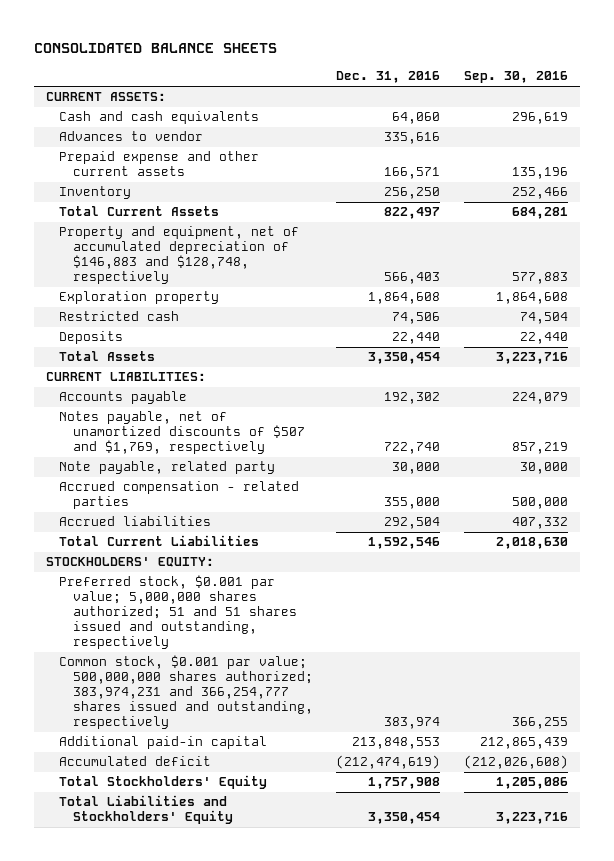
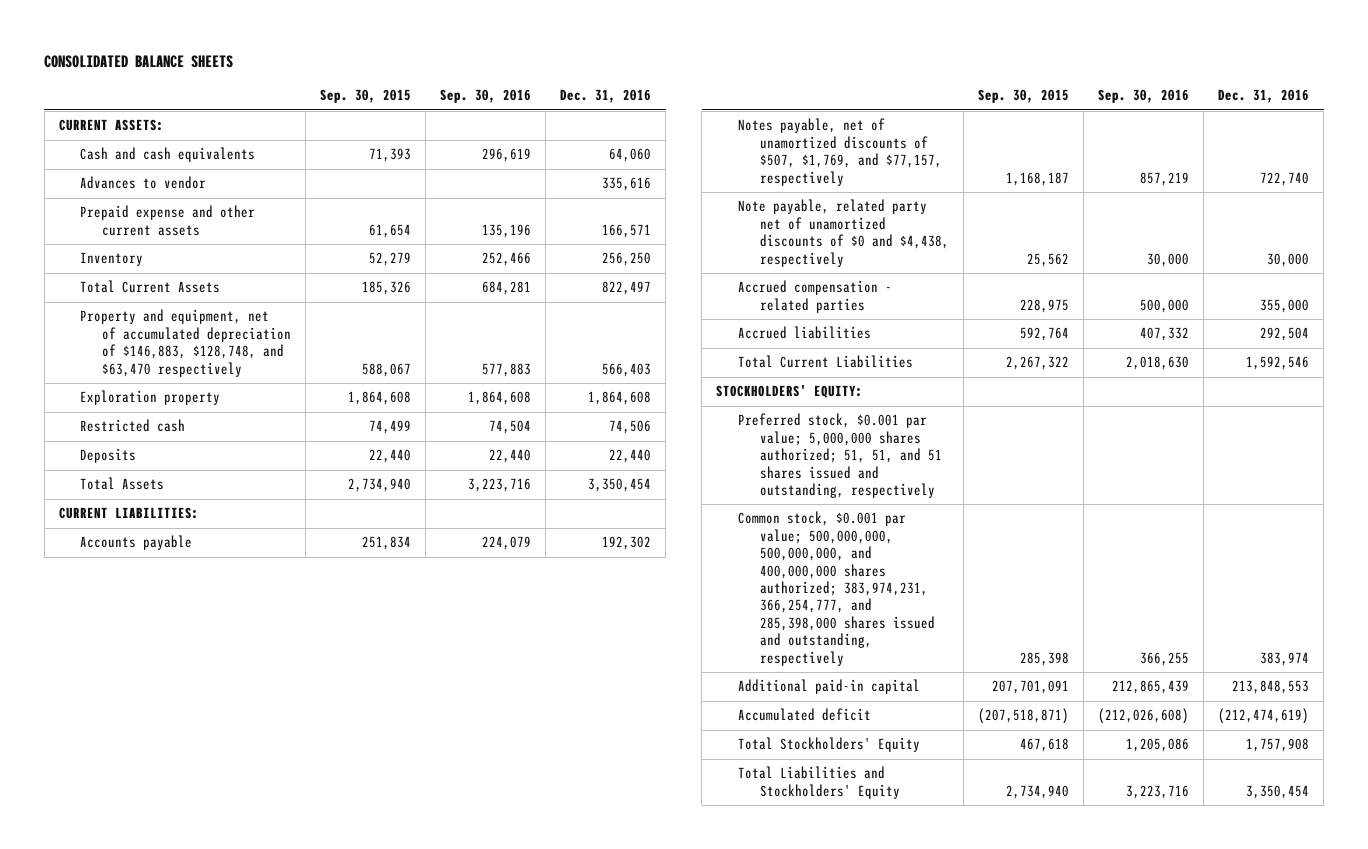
none -> [320,89,412,104] Sep. 30, 2015
[59,226,300,285] Property and equipment, net of accumulated depreciation of $146,883 and $128,748, respectively -> [80,309,292,377] Property and equipment, net of accumulated depreciation of $146,883, $128,748, and $63,470 respectively
[59,411,305,455] Notes payable, net of unamortized discounts of $507 and $1,769, respectively -> [738,118,943,186] Notes payable, net of unamortized discounts of $507, $1,769, and $77,157, respectively
[59,461,276,475] Note payable, related party -> [738,199,950,267] Note payable, related party net of unamortized discounts of $0 and $4,438, respectively
[59,575,297,650] Preferred stock, $0.001 par value; 5,000,000 shares authorized; 51 and 51 shares issued and outstanding, respectively -> [738,413,943,498] Preferred stock, $0.001 par value; 5,000,000 shares authorized; 51, 51, and 51 shares issued and outstanding, respectively
[59,655,313,730] Common stock, $0.001 par value; 500,000,000 shares authorized; 383,974,231 and 366,254,777 shares issued and outstanding, respectively -> [738,511,936,666] Common stock, $0.001 par value; 500,000,000, 500,000,000, and 400,000,000 shares authorized; 383,974,231, 366,254,777, and 285,398,000 shares issued and outstanding, respectively

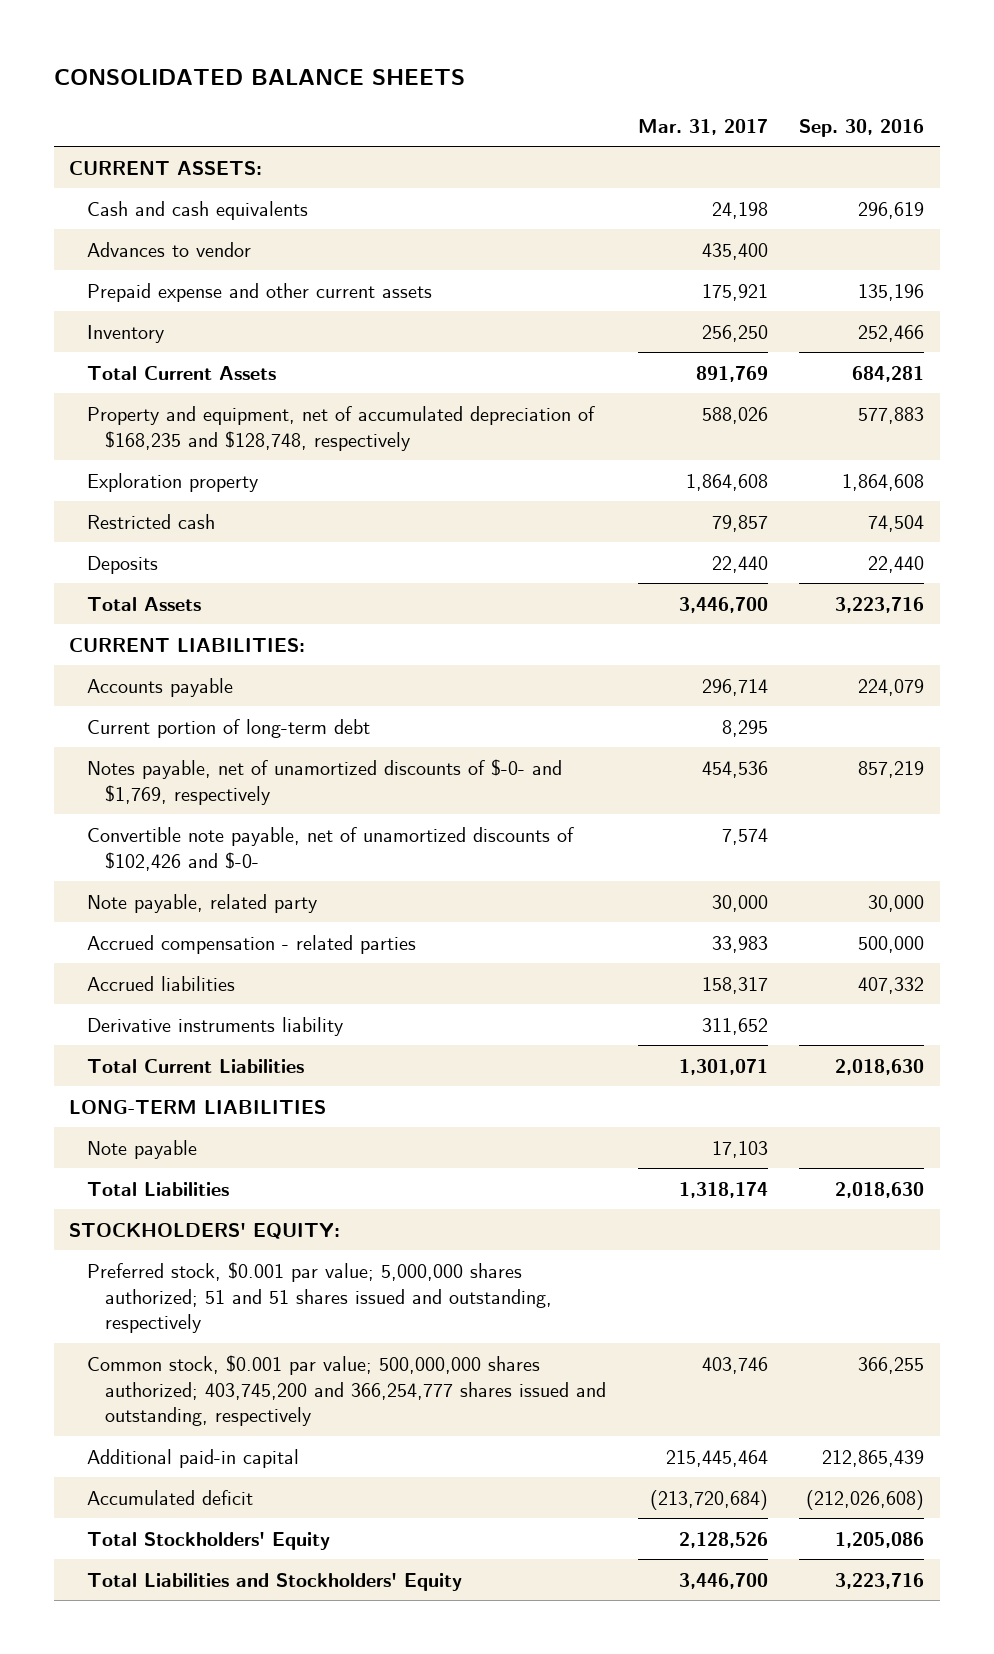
[320,89,412,104] Sep. 30, 2015 -> none
[560,89,652,104] Dec. 31, 2016 -> none
none -> [637,118,768,135] Mar. 31, 2017
[80,309,292,377] Property and equipment, net of accumulated depreciation of $146,883, $128,748, and $63,470 respectively -> [87,405,596,451] Property and equipment, net of accumulated depreciation of $168,235 and $128,748, respectively
none -> [87,718,371,738] Current portion of long-term debt
[738,118,943,186] Notes payable, net of unamortized discounts of $507, $1,769, and $77,157, respectively -> [87,758,563,805] Notes payable, net of unamortized discounts of $-0- and $1,769, respectively
none -> [87,826,575,871] Convertible note payable, net of unamortized discounts of $102,426 and $-0-
[738,199,950,267] Note payable, related party net of unamortized discounts of $0 and $4,438, respectively -> [87,893,318,913] Note payable, related party
none -> [87,1016,344,1036] Derivative instruments liability
none -> [69,1099,327,1114] LONG-TERM LIABILITIES
none -> [87,1139,198,1159] Note payable
none -> [87,1181,230,1196] Total Liabilities
[738,413,943,498] Preferred stock, $0.001 par value; 5,000,000 shares authorized; 51, 51, and 51 shares issued and outstanding, respectively -> [87,1261,553,1334] Preferred stock, $0.001 par value; 5,000,000 shares authorized; 51 and 51 shares issued and outstanding, respectively
[738,511,936,666] Common stock, $0.001 par value; 500,000,000, 500,000,000, and 400,000,000 shares authorized; 383,974,231, 366,254,777, and 285,398,000 shares issued and outstanding, respectively -> [87,1354,607,1427] Common stock, $0.001 par value; 500,000,000 shares authorized; 403,745,200 and 366,254,777 shares issued and outstanding, respectively

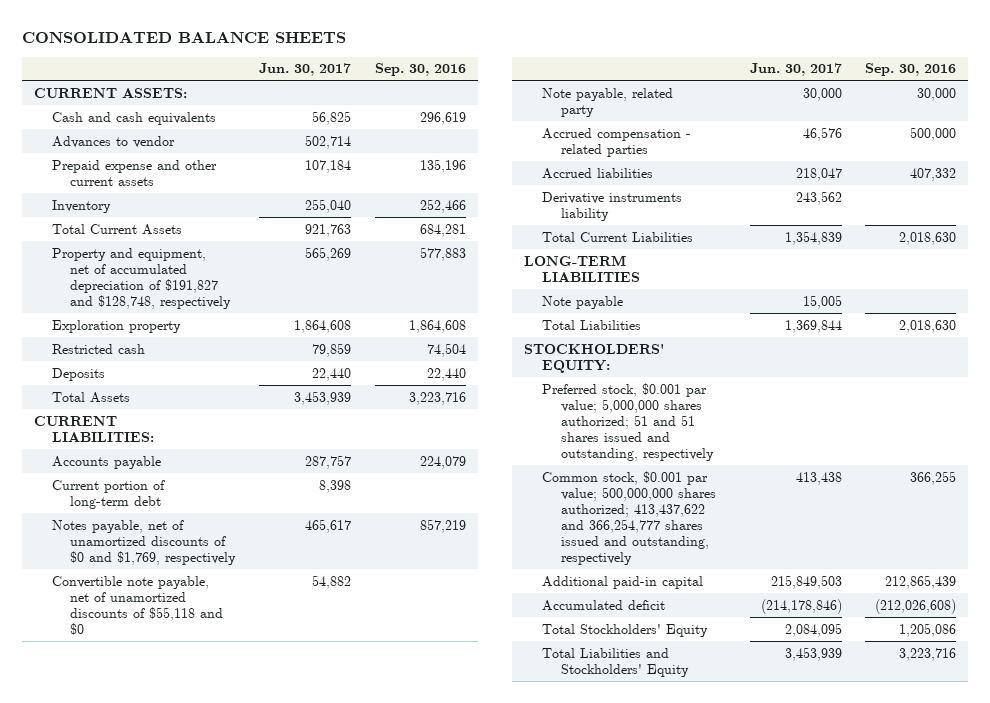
[637,118,768,135] Mar. 31, 2017 -> none
none -> [259,63,352,77] Jun. 30, 2017
[87,405,596,451] Property and equipment, net of accumulated depreciation of $168,235 and $128,748, respectively -> [51,247,232,310] Property and equipment, net of accumulated depreciation of $191,827 and $128,748, respectively
[87,758,563,805] Notes payable, net of unamortized discounts of $-0- and $1,769, respectively -> [51,519,237,565] Notes payable, net of unamortized discounts of $0 and $1,769, respectively
[87,826,575,871] Convertible note payable, net of unamortized discounts of $102,426 and $-0- -> [51,575,224,636] Convertible note payable, net of unamortized discounts of $55,118 and $0
[87,1354,607,1427] Common stock, $0.001 par value; 500,000,000 shares authorized; 403,745,200 and 366,254,777 shares issued and outstanding, respectively -> [542,470,716,566] Common stock, $0.001 par value; 500,000,000 shares authorized; 413,437,622 and 366,254,777 shares issued and outstanding, respectively

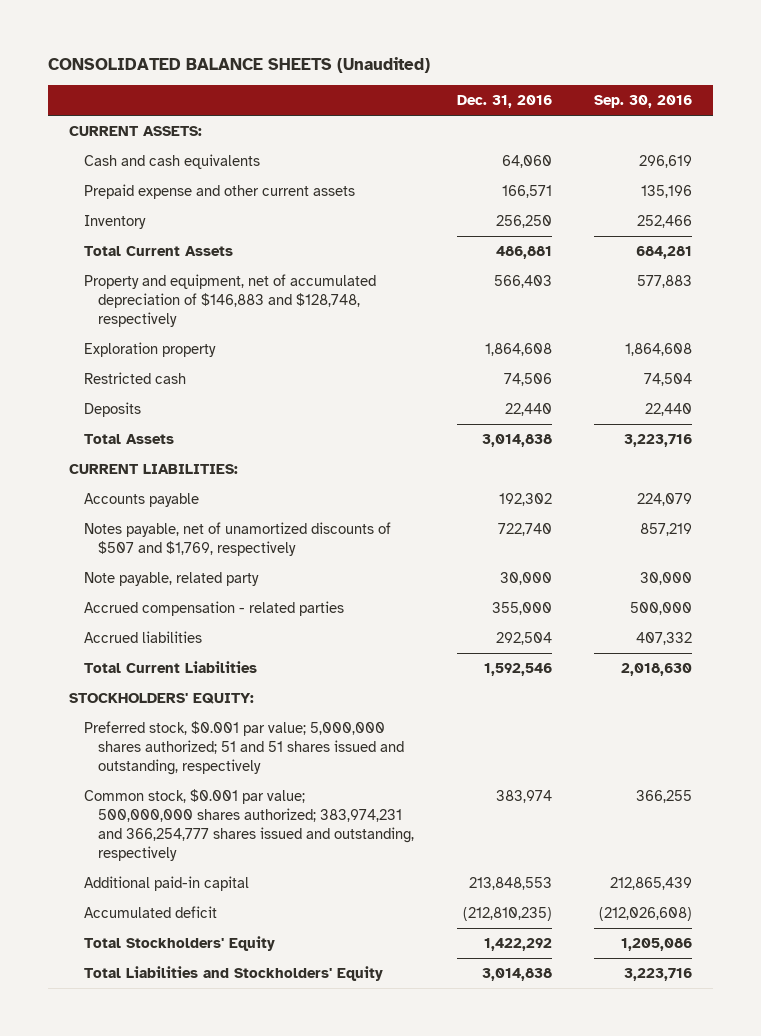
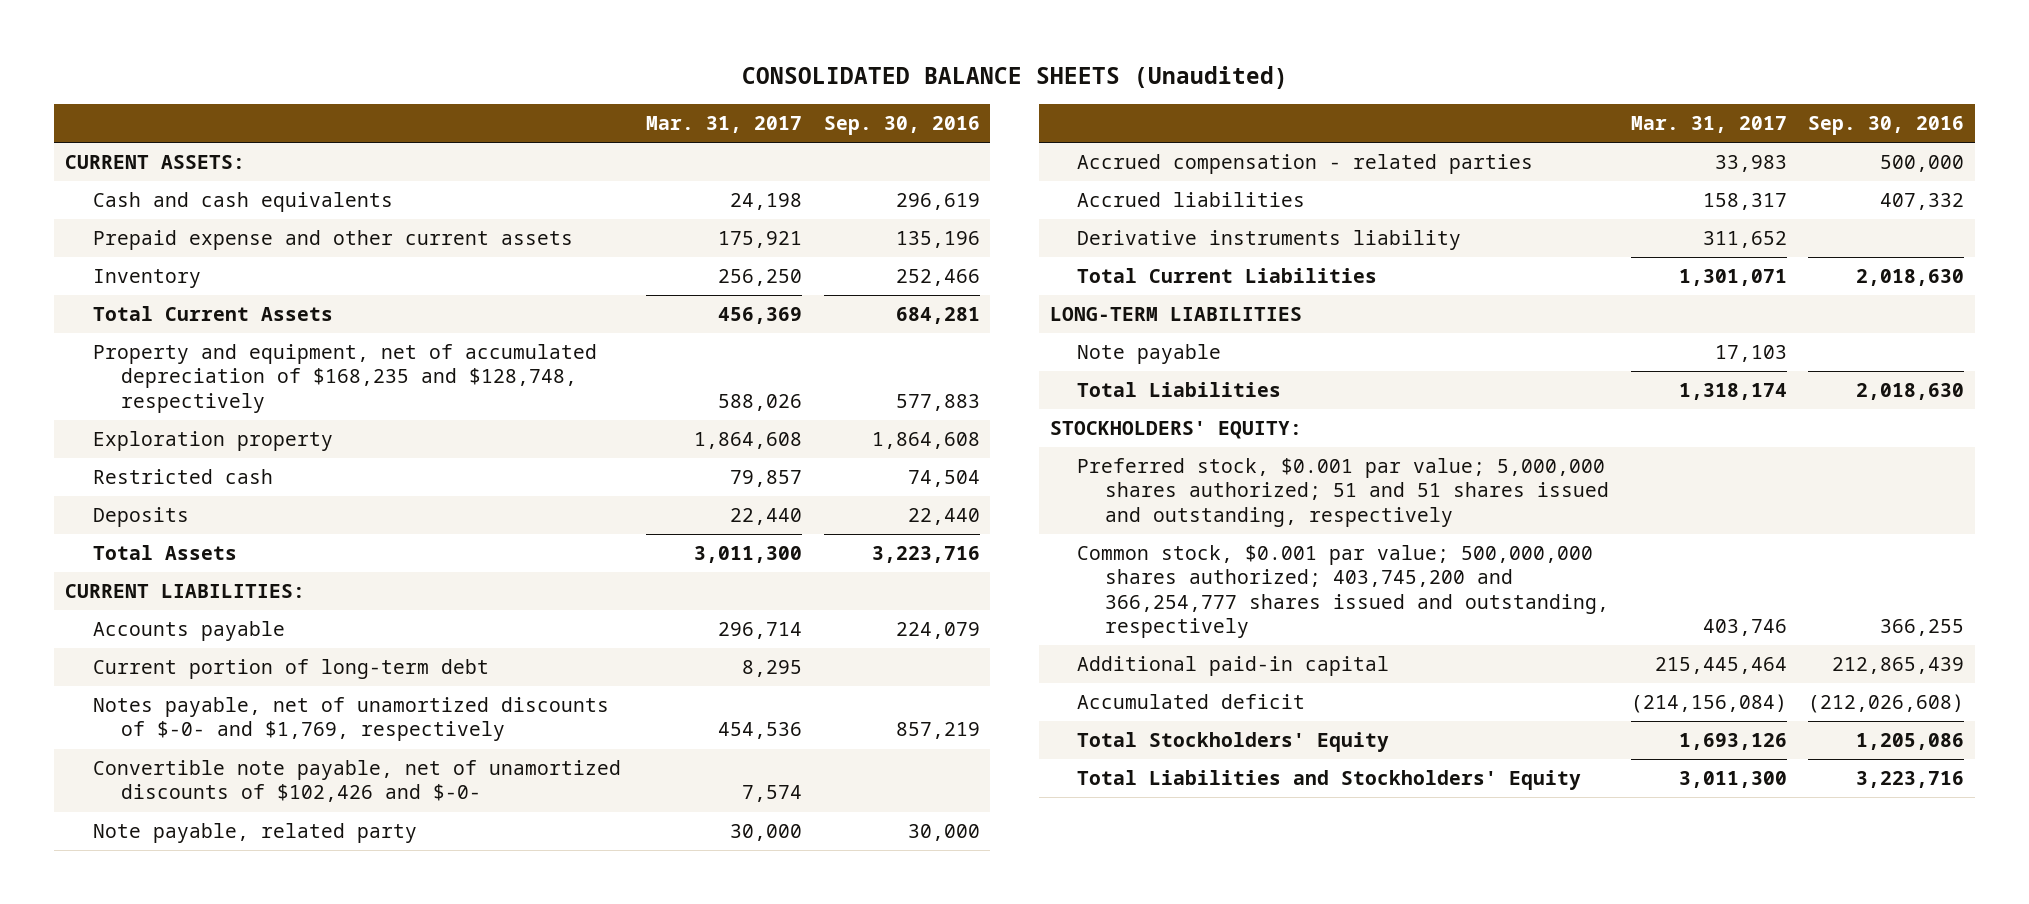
[456,95,552,109] Dec. 31, 2016 -> none
none -> [646,115,803,133] Mar. 31, 2017
[83,274,376,327] Property and equipment, net of accumulated depreciation of $146,883 and $128,748, respectively -> [92,344,597,413] Property and equipment, net of accumulated depreciation of $168,235 and $128,748, respectively
none -> [92,659,489,680] Current portion of long-term debt
[83,522,391,557] Notes payable, net of unamortized discounts of $507 and $1,769, respectively -> [92,697,609,742] Notes payable, net of unamortized discounts of $-0- and $1,769, respectively
none -> [92,760,621,803] Convertible note payable, net of unamortized discounts of $102,426 and $-0-
none -> [1077,230,1462,251] Derivative instruments liability
none -> [1049,307,1302,322] LONG-TERM LIABILITIES
none -> [1077,344,1222,365] Note payable
none -> [1077,382,1282,398] Total Liabilities
[83,789,415,861] Common stock, $0.001 par value; 500,000,000 shares authorized; 383,974,231 and 366,254,777 shares issued and outstanding, respectively -> [1077,545,1610,638] Common stock, $0.001 par value; 500,000,000 shares authorized; 403,745,200 and 366,254,777 shares issued and outstanding, respectively

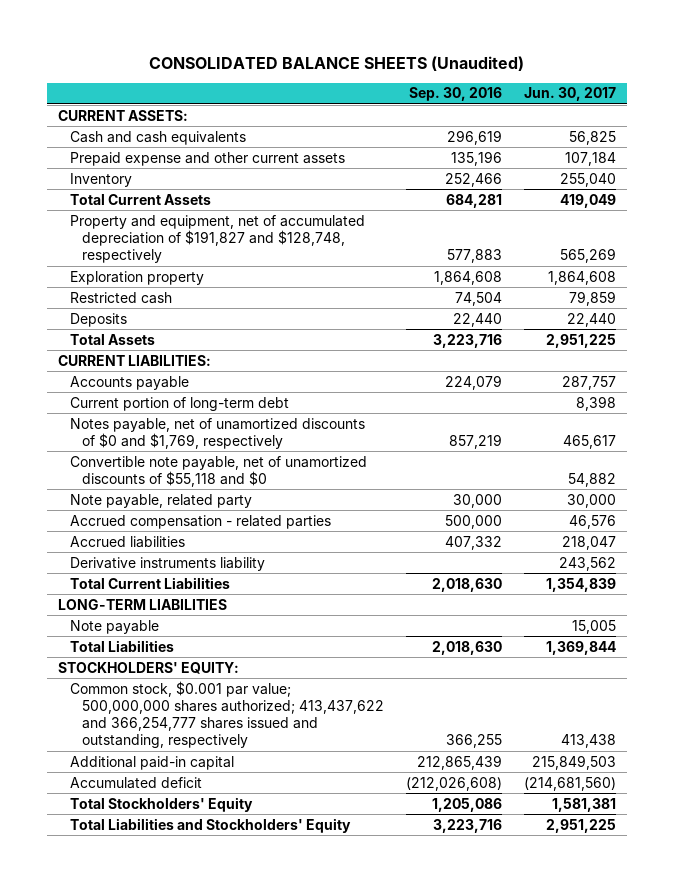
[646,115,803,133] Mar. 31, 2017 -> none
none -> [524,87,617,102] Jun. 30, 2017
[92,344,597,413] Property and equipment, net of accumulated depreciation of $168,235 and $128,748, respectively -> [70,214,366,264] Property and equipment, net of accumulated depreciation of $191,827 and $128,748, respectively
[92,697,609,742] Notes payable, net of unamortized discounts of $-0- and $1,769, respectively -> [70,417,366,449] Notes payable, net of unamortized discounts of $0 and $1,769, respectively
[92,760,621,803] Convertible note payable, net of unamortized discounts of $102,426 and $-0- -> [70,455,368,487] Convertible note payable, net of unamortized discounts of $55,118 and $0
[1077,458,1610,527] Preferred stock, $0.001 par value; 5,000,000 shares authorized; 51 and 51 shares issued and outstanding, respectively -> none
[1077,545,1610,638] Common stock, $0.001 par value; 500,000,000 shares authorized; 403,745,200 and 366,254,777 shares issued and outstanding, respectively -> [70,680,385,749] Common stock, $0.001 par value; 500,000,000 shares authorized; 413,437,622 and 366,254,777 shares issued and outstanding, respectively

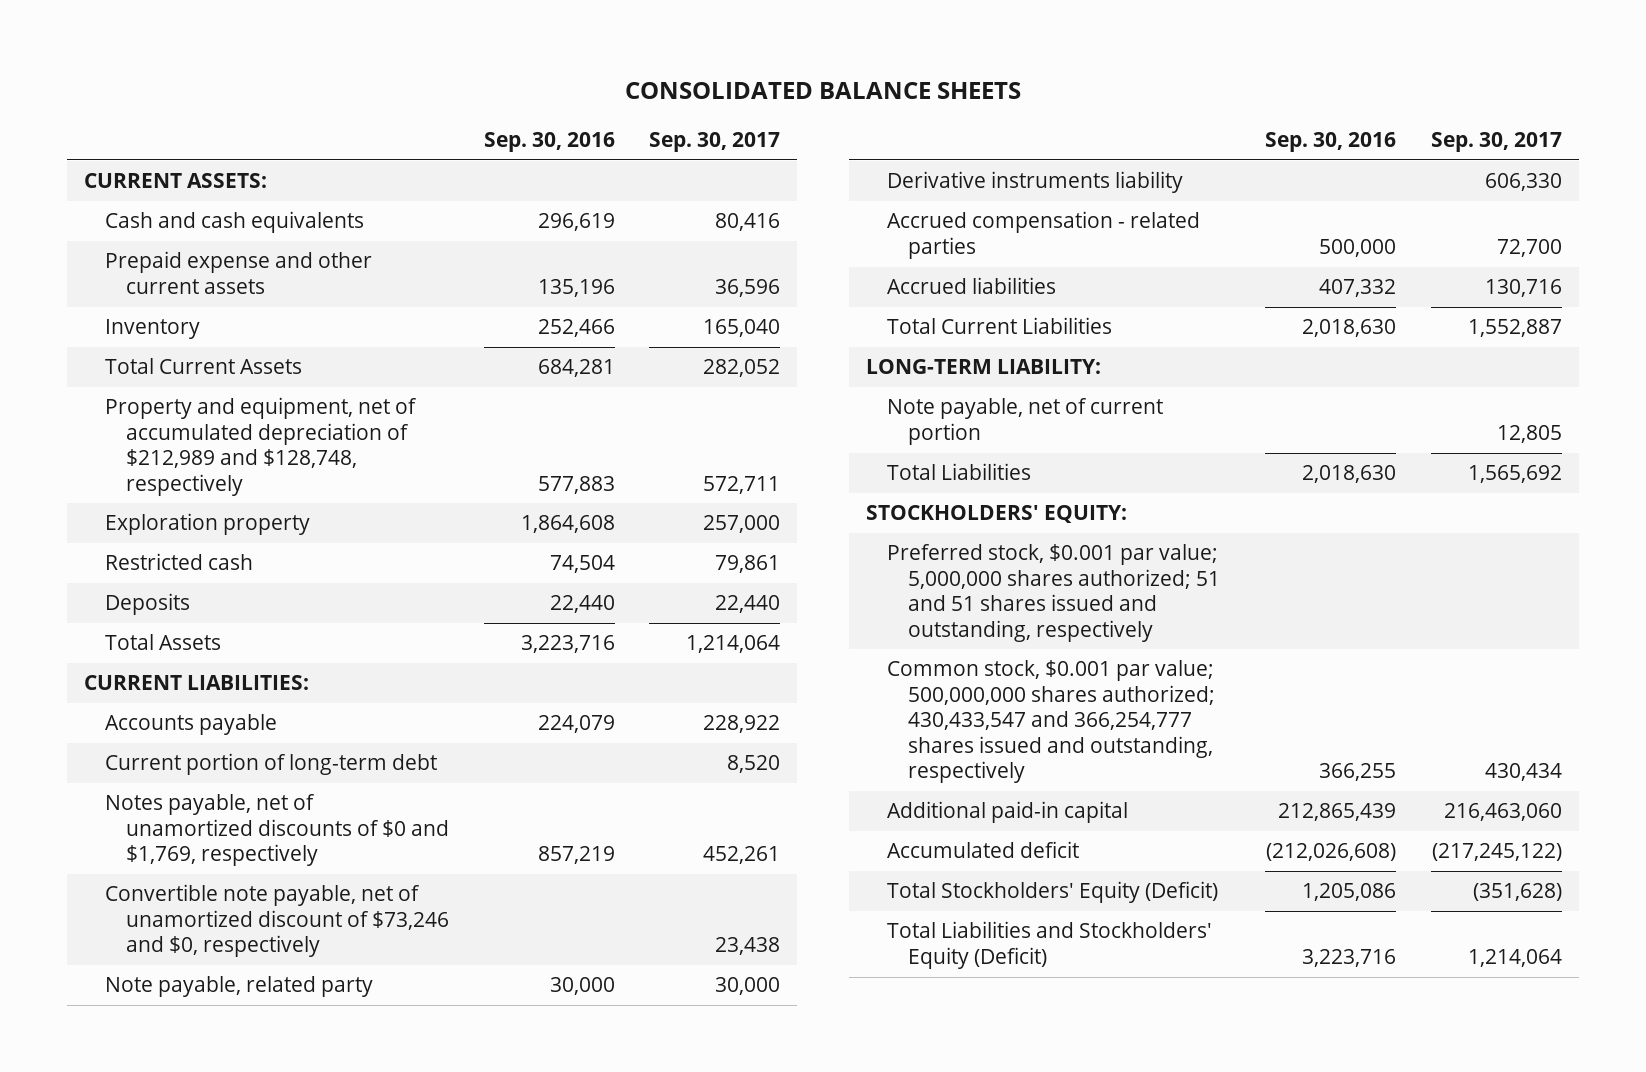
[149,55,525,71] CONSOLIDATED BALANCE SHEETS (Unaudited) -> [625,81,1022,99] CONSOLIDATED BALANCE SHEETS
[524,87,617,102] Jun. 30, 2017 -> none
none -> [649,131,781,152] Sep. 30, 2017
[70,214,366,264] Property and equipment, net of accumulated depreciation of $191,827 and $128,748, respectively -> [105,397,418,496] Property and equipment, net of accumulated depreciation of $212,989 and $128,748, respectively
[70,455,368,487] Convertible note payable, net of unamortized discounts of $55,118 and $0 -> [105,884,450,958] Convertible note payable, net of unamortized discount of $73,246 and $0, respectively
[70,556,266,571] Derivative instruments liability -> [886,171,1183,194] Derivative instruments liability
[58,598,228,610] LONG-TERM LIABILITIES -> [866,359,1102,375] LONG-TERM LIABILITY:
[70,619,160,634] Note payable -> [886,398,1163,445] Note payable, net of current portion
none -> [886,544,1220,642] Preferred stock, $0.001 par value; 5,000,000 shares authorized; 51 and 51 shares issued and outstanding, respectively
[70,680,385,749] Common stock, $0.001 par value; 500,000,000 shares authorized; 413,437,622 and 366,254,777 shares issued and outstanding, respectively -> [886,660,1215,784] Common stock, $0.001 par value; 500,000,000 shares authorized; 430,433,547 and 366,254,777 shares issued and outstanding, respectively
[70,796,254,812] Total Stockholders' Equity -> [886,881,1218,904] Total Stockholders' Equity (Deficit)
[70,817,352,833] Total Liabilities and Stockholders' Equity -> [886,921,1212,969] Total Liabilities and Stockholders' Equity (Deficit)

